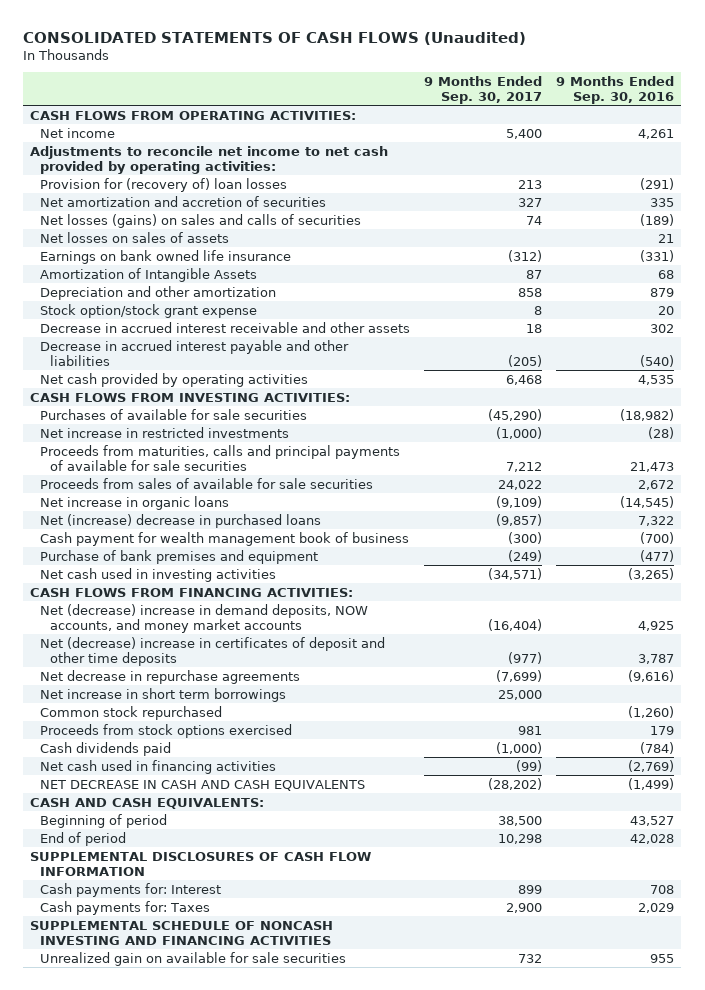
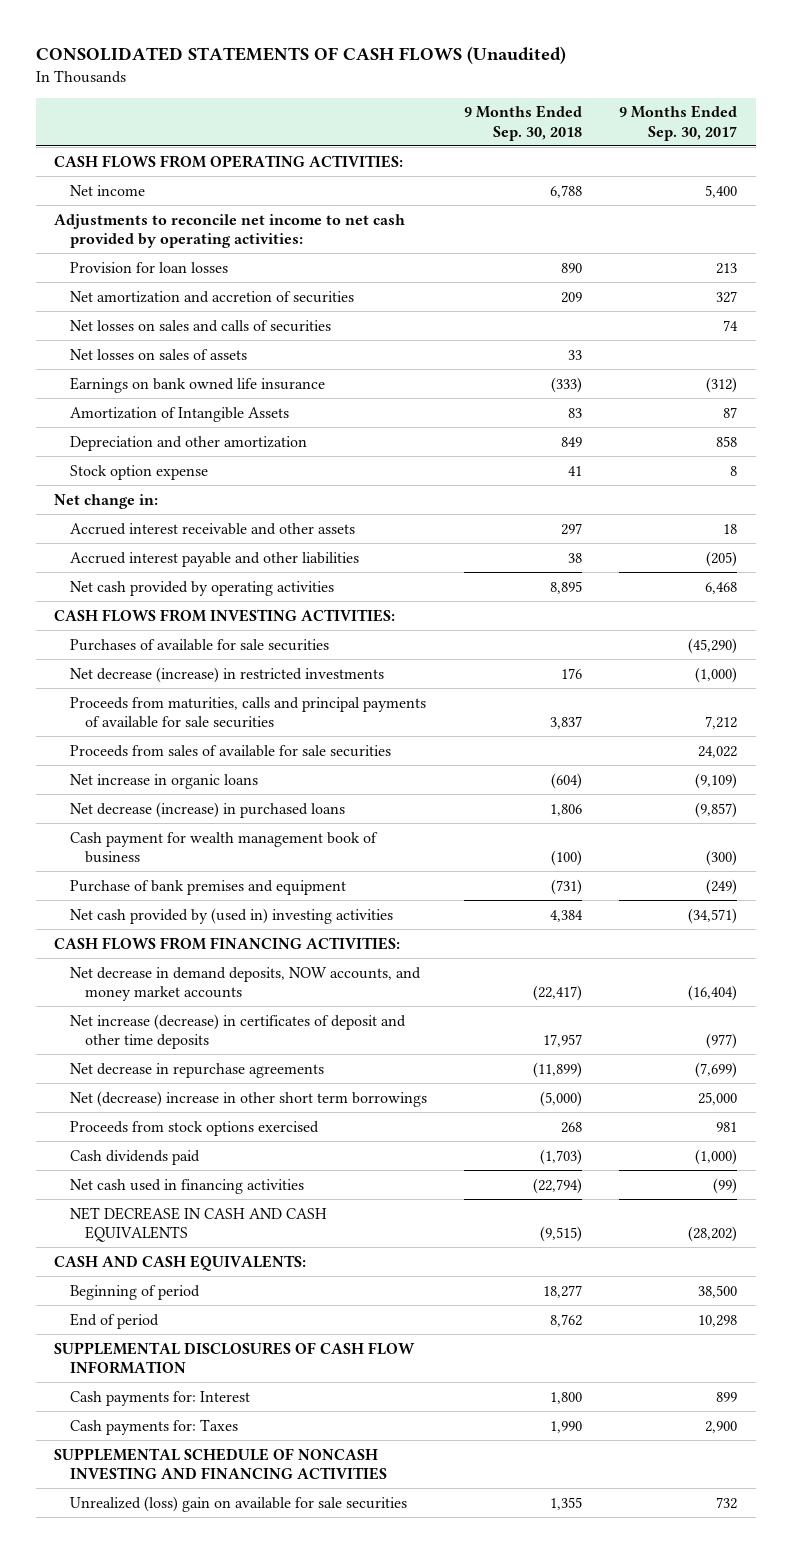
[556,75,675,104] 9 Months Ended Sep. 30, 2016 -> none
none -> [463,105,582,141] 9 Months Ended Sep. 30, 2018
[40,177,288,192] Provision for (recovery of) loan losses -> [69,261,228,273] Provision for loan losses
[40,213,362,228] Net losses (gains) on sales and calls of securities -> [69,319,331,332] Net losses on sales and calls of securities
[40,303,258,318] Stock option/stock grant expense -> [69,464,208,480] Stock option expense
none -> [54,493,159,509] Net change in:
[40,321,411,333] Decrease in accrued interest receivable and other assets -> [69,522,355,535] Accrued interest receivable and other assets
[40,339,350,366] Decrease in accrued interest payable and other liabilities -> [69,551,359,567] Accrued interest payable and other liabilities
[40,426,290,438] Net increase in restricted investments -> [69,666,384,683] Net decrease (increase) in restricted investments
[40,513,322,528] Net (increase) decrease in purchased loans -> [69,801,345,818] Net decrease (increase) in purchased loans
[40,567,277,582] Net cash used in investing activities -> [69,907,393,924] Net cash provided by (used in) investing activities
[40,603,369,633] Net (decrease) increase in demand deposits, NOW accounts, and money market accounts -> [69,966,421,1001] Net decrease in demand deposits, NOW accounts, and money market accounts
[40,636,386,666] Net (decrease) increase in certificates of deposit and other time deposits -> [69,1013,406,1049] Net increase (decrease) in certificates of deposit and other time deposits
[40,705,223,720] Common stock repurchased -> none
[40,687,287,702] Net increase in short term borrowings -> [69,1090,427,1107] Net (decrease) increase in other short term borrowings
[40,951,347,966] Unrealized gain on available for sale securities -> [69,1495,407,1512] Unrealized (loss) gain on available for sale securities

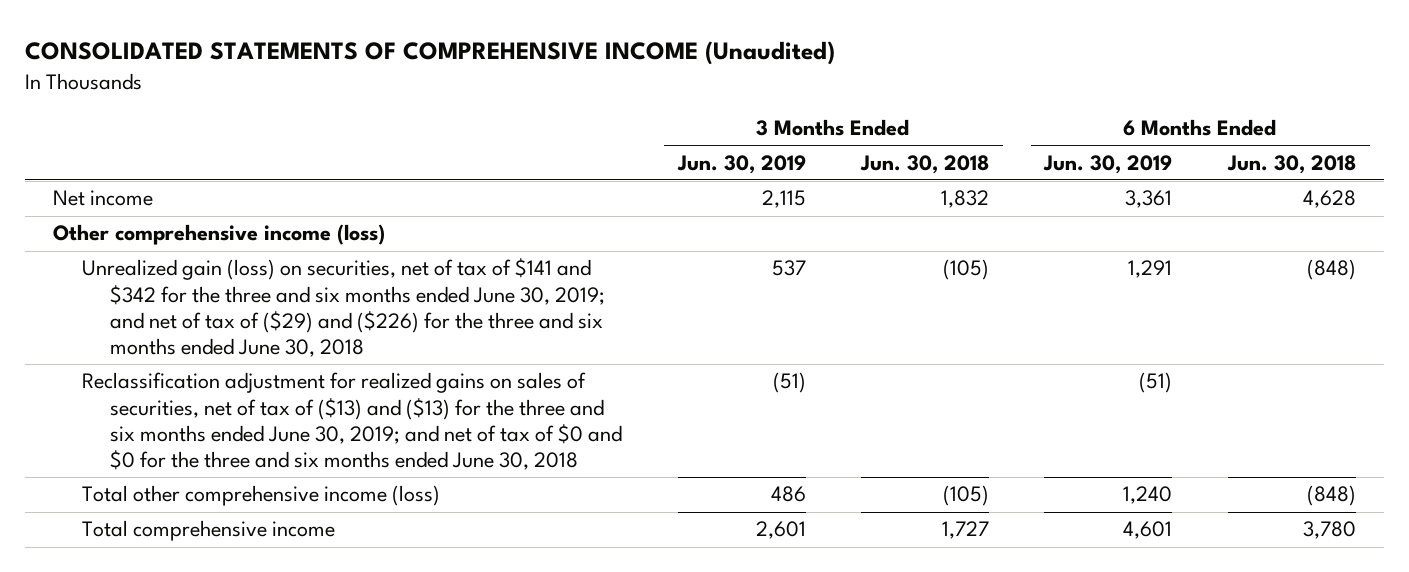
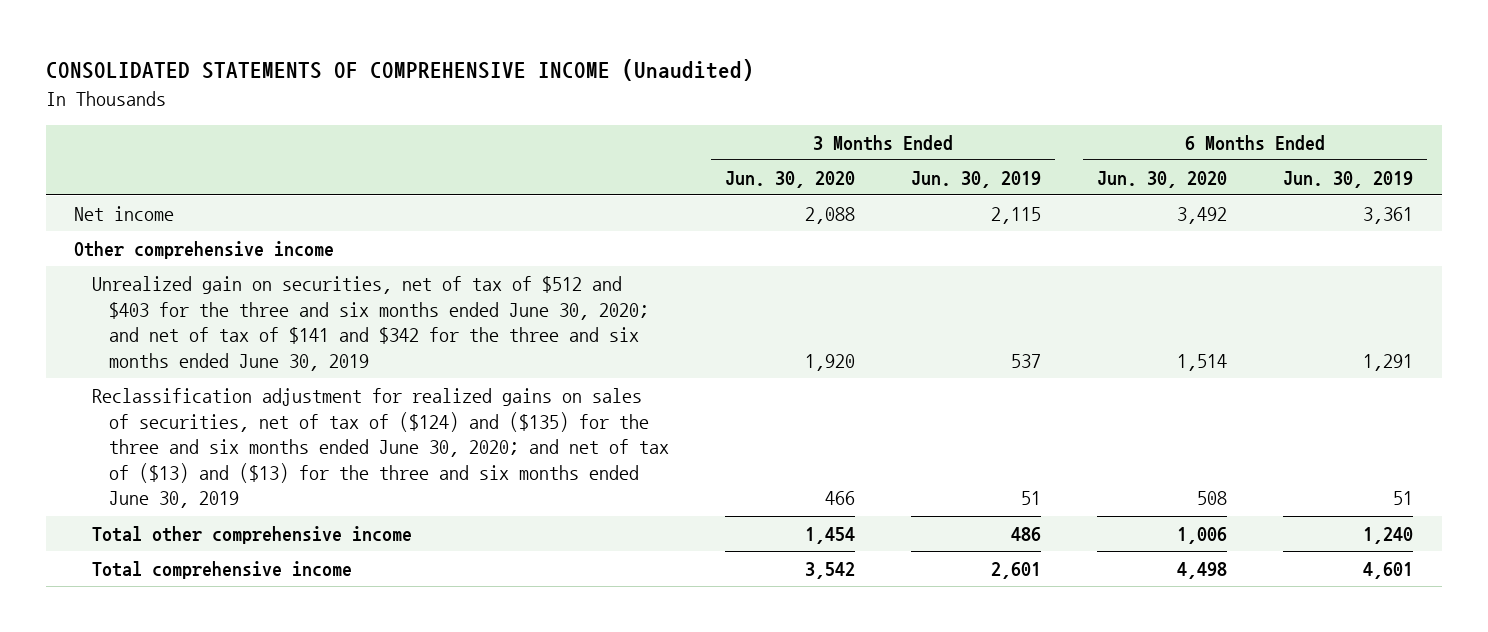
[860,154,990,174] Jun. 30, 2018 -> none
[1226,154,1356,174] Jun. 30, 2018 -> none
none -> [724,170,855,188] Jun. 30, 2020
none -> [1097,170,1228,188] Jun. 30, 2020
[53,224,386,246] Other comprehensive income (loss) -> [74,240,335,259] Other comprehensive income
[81,258,606,357] Unrealized gain (loss) on securities, net of tax of $141 and $342 for the three and six months ended June 30, 2019; and net of tax of ($29) and ($226) for the three and six months ended June 30, 2018 -> [91,275,649,371] Unrealized gain on securities, net of tax of $512 and $403 for the three and six months ended June 30, 2020; and net of tax of $141 and $342 for the three and six months ended June 30, 2019
[81,372,623,470] Reclassification adjustment for realized gains on sales of securities, net of tax of ($13) and ($13) for the three and six months ended June 30, 2019; and net of tax of $0 and $0 for the three and six months ended June 30, 2018 -> [91,387,669,509] Reclassification adjustment for realized gains on sales of securities, net of tax of ($124) and ($135) for the three and six months ended June 30, 2020; and net of tax of ($13) and ($13) for the three and six months ended June 30, 2019
[772,372,806,394] (51) -> [1021,491,1042,506] 51
[1139,372,1173,394] (51) -> [1393,491,1414,506] 51
[81,485,440,507] Total other comprehensive income (loss) -> [91,525,412,544] Total other comprehensive income

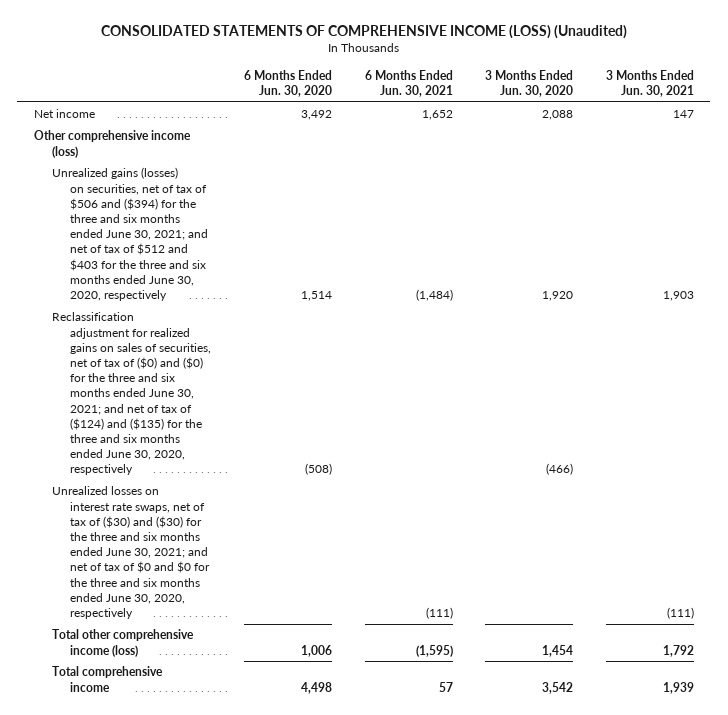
[46,59,755,82] CONSOLIDATED STATEMENTS OF COMPREHENSIVE INCOME (Unaudited) -> [100,25,627,40] CONSOLIDATED STATEMENTS OF COMPREHENSIVE INCOME (LOSS) (Unaudited)
[911,170,1042,188] Jun. 30, 2019 -> none
[1283,170,1414,188] Jun. 30, 2019 -> none
none -> [364,69,453,97] 6 Months Ended Jun. 30, 2021
none -> [605,69,694,97] 3 Months Ended Jun. 30, 2021
[74,240,335,259] Other comprehensive income -> [33,130,191,158] Other comprehensive income (loss)
[91,275,649,371] Unrealized gain on securities, net of tax of $512 and $403 for the three and six months ended June 30, 2020; and net of tax of $141 and $342 for the three and six months ended June 30, 2019 -> [51,167,209,301] Unrealized gains (losses) on securities, net of tax of $506 and ($394) for the three and six months ended June 30, 2021; and net of tax of $512 and $403 for the three and six months ended June 30, 2020, respectively
[91,387,669,509] Reclassification adjustment for realized gains on sales of securities, net of tax of ($124) and ($135) for the three and six months ended June 30, 2020; and net of tax of ($13) and ($13) for the three and six months ended June 30, 2019 -> [51,312,212,476] Reclassification adjustment for realized gains on sales of securities, net of tax of ($0) and ($0) for the three and six months ended June 30, 2021; and net of tax of ($124) and ($135) for the three and six months ended June 30, 2020, respectively
[824,491,855,506] 466 -> [546,463,574,476] (466)
[1197,491,1228,506] 508 -> [304,463,332,476] (508)
none -> [51,486,211,619] Unrealized losses on interest rate swaps, net of tax of ($30) and ($30) for the three and six months ended June 30, 2021; and net of tax of $0 and $0 for the three and six months ended June 30, 2020, respectively
[91,525,412,544] Total other comprehensive income -> [51,629,194,657] Total other comprehensive income (loss)

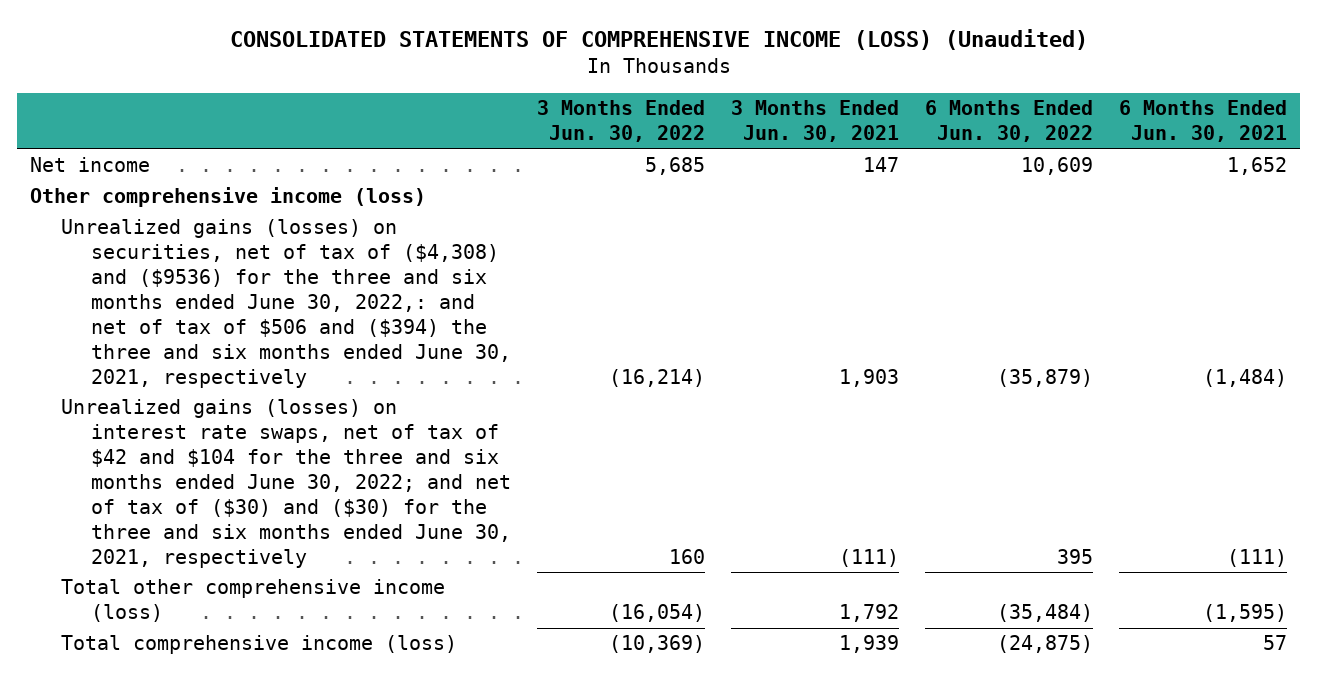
[243,69,332,97] 6 Months Ended Jun. 30, 2020 -> none
[485,69,574,97] 3 Months Ended Jun. 30, 2020 -> none
none -> [537,100,706,143] 3 Months Ended Jun. 30, 2022
none -> [925,100,1094,143] 6 Months Ended Jun. 30, 2022
[51,312,212,476] Reclassification adjustment for realized gains on sales of securities, net of tax of ($0) and ($0) for the three and six months ended June 30, 2021; and net of tax of ($124) and ($135) for the three and six months ended June 30, 2020, respectively -> none
[51,167,209,301] Unrealized gains (losses) on securities, net of tax of $506 and ($394) for the three and six months ended June 30, 2021; and net of tax of $512 and $403 for the three and six months ended June 30, 2020, respectively -> [60,219,512,388] Unrealized gains (losses) on securities, net of tax of ($4,308) and ($9536) for the three and six months ended June 30, 2022,: and net of tax of $506 and ($394) the three and six months ended June 30, 2021, respectively
[51,486,211,619] Unrealized losses on interest rate swaps, net of tax of ($30) and ($30) for the three and six months ended June 30, 2021; and net of tax of $0 and $0 for the three and six months ended June 30, 2020, respectively -> [60,399,512,568] Unrealized gains (losses) on interest rate swaps, net of tax of $42 and $104 for the three and six months ended June 30, 2022; and net of tax of ($30) and ($30) for the three and six months ended June 30, 2021, respectively
[51,666,163,692] Total comprehensive income -> [60,635,457,655] Total comprehensive income (loss)

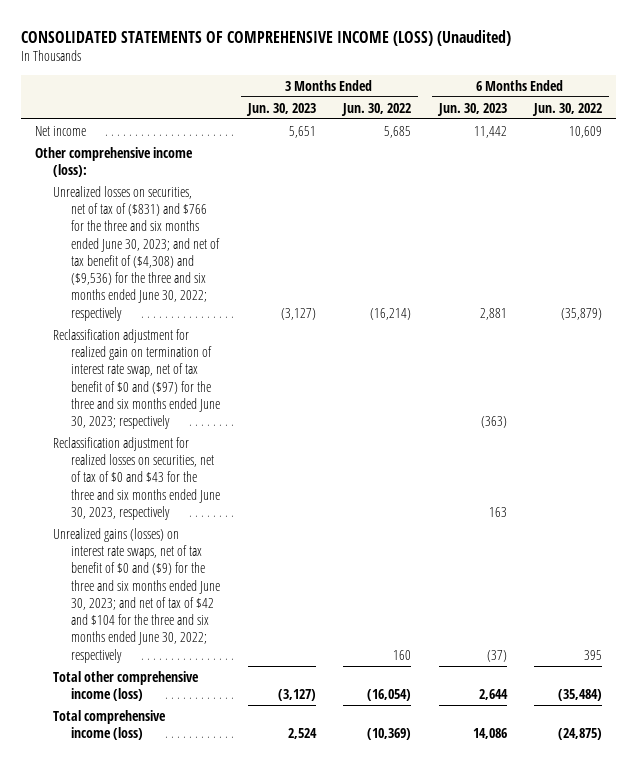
[731,100,900,143] 3 Months Ended Jun. 30, 2021 -> none
[1119,100,1288,143] 6 Months Ended Jun. 30, 2021 -> none
none -> [245,102,316,116] Jun. 30, 2023
none -> [436,102,507,116] Jun. 30, 2023
[30,187,427,208] Other comprehensive income (loss) -> [34,146,193,178] Other comprehensive income (loss):
[60,219,512,388] Unrealized gains (losses) on securities, net of tax of ($4,308) and ($9536) for the three and six months ended June 30, 2022,: and net of tax of $506 and ($394) the three and six months ended June 30, 2021, respectively -> [53,185,221,321] Unrealized losses on securities, net of tax of ($831) and $766 for the three and six months ended June 30, 2023; and net of tax benefit of ($4,308) and ($9,536) for the three and six months ended June 30, 2022; respectively
none -> [53,328,221,430] Reclassification adjustment for realized gain on termination of interest rate swap, net of tax benefit of $0 and ($97) for the three and six months ended June 30, 2023; respectively
none -> [53,436,221,520] Reclassification adjustment for realized losses on securities, net of tax of $0 and $43 for the three and six months ended June 30, 2023, respectively
[60,399,512,568] Unrealized gains (losses) on interest rate swaps, net of tax of $42 and $104 for the three and six months ended June 30, 2022; and net of tax of ($30) and ($30) for the three and six months ended June 30, 2021, respectively -> [53,527,221,663] Unrealized gains (losses) on interest rate swaps, net of tax benefit of $0 and ($9) for the three and six months ended June 30, 2023; and net of tax of $42 and $104 for the three and six months ended June 30, 2022; respectively

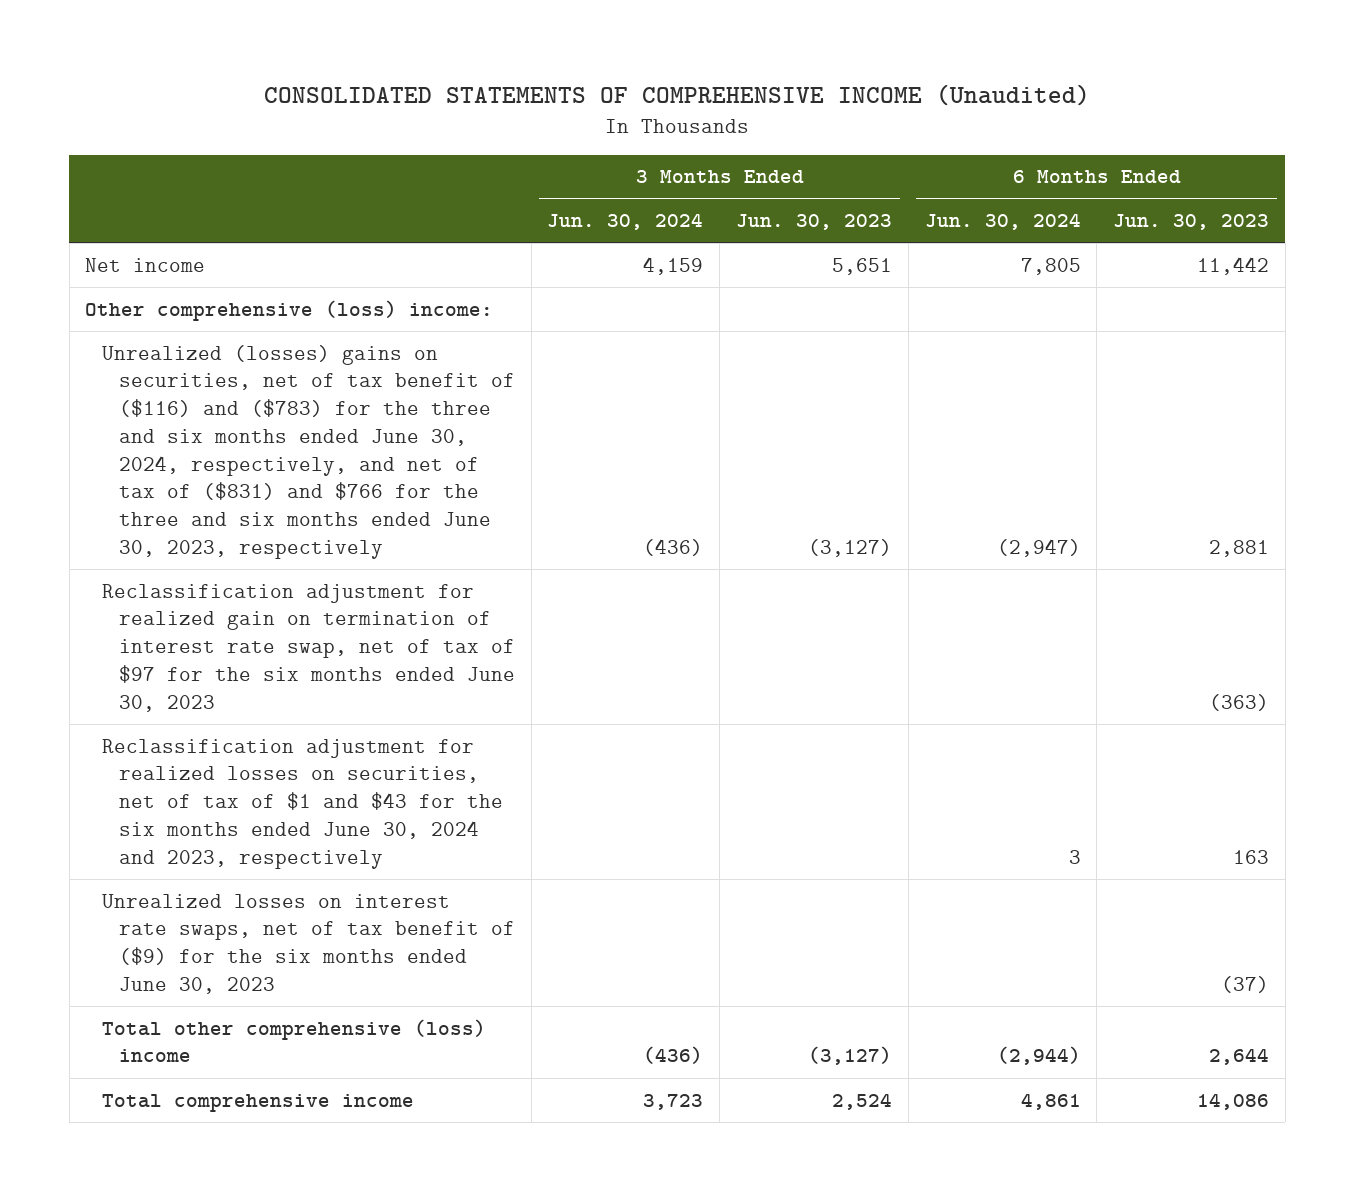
[21,29,512,46] CONSOLIDATED STATEMENTS OF COMPREHENSIVE INCOME (LOSS) (Unaudited) -> [264,84,1091,107] CONSOLIDATED STATEMENTS OF COMPREHENSIVE INCOME (Unaudited)
[341,102,412,116] Jun. 30, 2022 -> none
[532,102,603,116] Jun. 30, 2022 -> none
none -> [547,213,704,231] Jun. 30, 2024
none -> [924,213,1081,231] Jun. 30, 2024
[34,146,193,178] Other comprehensive income (loss): -> [85,299,494,321] Other comprehensive (loss) income:
[53,185,221,321] Unrealized losses on securities, net of tax of ($831) and $766 for the three and six months ended June 30, 2023; and net of tax benefit of ($4,308) and ($9,536) for the three and six months ended June 30, 2022; respectively -> [102,344,515,559] Unrealized (losses) gains on securities, net of tax benefit of ($116) and ($783) for the three and six months ended June 30, 2024, respectively, and net of tax of ($831) and $766 for the three and six months ended June 30, 2023, respectively
[53,328,221,430] Reclassification adjustment for realized gain on termination of interest rate swap, net of tax benefit of $0 and ($97) for the three and six months ended June 30, 2023; respectively -> [102,583,515,712] Reclassification adjustment for realized gain on termination of interest rate swap, net of tax of $97 for the six months ended June 30, 2023
[53,436,221,520] Reclassification adjustment for realized losses on securities, net of tax of $0 and $43 for the three and six months ended June 30, 2023, respectively -> [102,738,503,869] Reclassification adjustment for realized losses on securities, net of tax of $1 and $43 for the six months ended June 30, 2024 and 2023, respectively
[53,527,221,663] Unrealized gains (losses) on interest rate swaps, net of tax benefit of $0 and ($9) for the three and six months ended June 30, 2023; and net of tax of $42 and $104 for the three and six months ended June 30, 2022; respectively -> [102,893,515,994] Unrealized losses on interest rate swaps, net of tax benefit of ($9) for the six months ended June 30, 2023
[53,670,200,702] Total other comprehensive income (loss) -> [102,1018,487,1063] Total other comprehensive (loss) income
[53,709,167,741] Total comprehensive income (loss) -> [102,1093,415,1112] Total comprehensive income

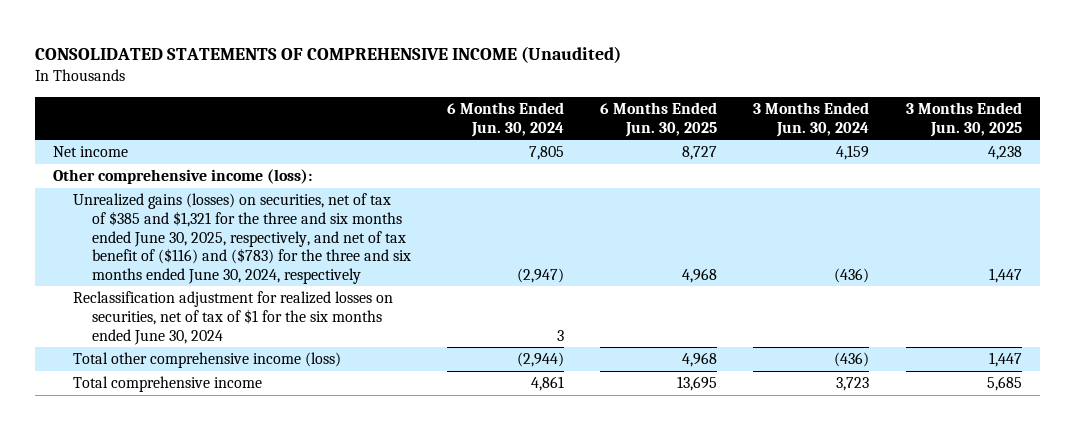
[735,214,892,231] Jun. 30, 2023 -> none
[1113,214,1270,231] Jun. 30, 2023 -> none
none -> [600,102,718,137] 6 Months Ended Jun. 30, 2025
none -> [905,102,1022,137] 3 Months Ended Jun. 30, 2025
[102,583,515,712] Reclassification adjustment for realized gain on termination of interest rate swap, net of tax of $97 for the six months ended June 30, 2023 -> none
[102,893,515,994] Unrealized losses on interest rate swaps, net of tax benefit of ($9) for the six months ended June 30, 2023 -> none
[85,299,494,321] Other comprehensive (loss) income: -> [53,169,313,185] Other comprehensive income (loss):
[102,344,515,559] Unrealized (losses) gains on securities, net of tax benefit of ($116) and ($783) for the three and six months ended June 30, 2024, respectively, and net of tax of ($831) and $766 for the three and six months ended June 30, 2023, respectively -> [72,193,411,285] Unrealized gains (losses) on securities, net of tax of $385 and $1,321 for the three and six months ended June 30, 2025, respectively, and net of tax benefit of ($116) and ($783) for the three and six months ended June 30, 2024, respectively
[102,738,503,869] Reclassification adjustment for realized losses on securities, net of tax of $1 and $43 for the six months ended June 30, 2024 and 2023, respectively -> [72,291,393,345] Reclassification adjustment for realized losses on securities, net of tax of $1 for the six months ended June 30, 2024
[102,1018,487,1063] Total other comprehensive (loss) income -> [72,352,341,369] Total other comprehensive income (loss)

